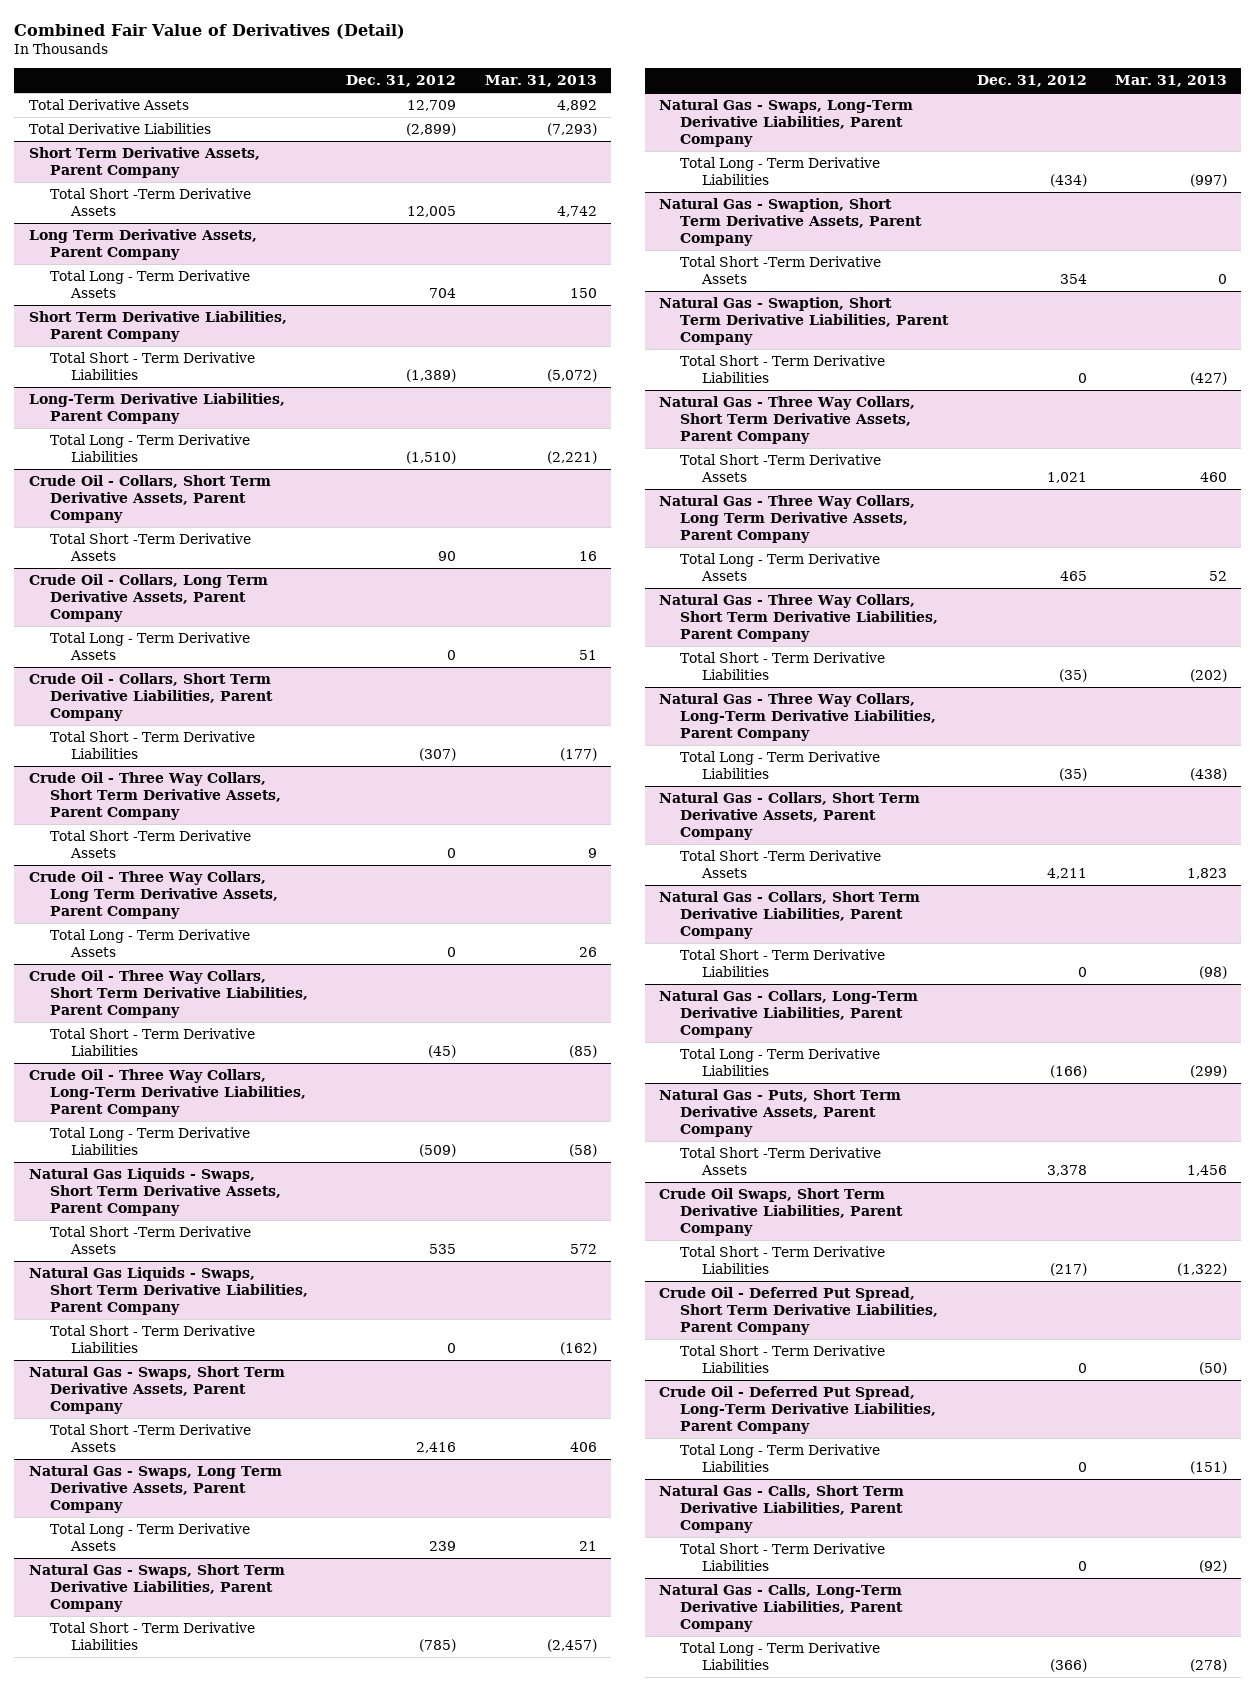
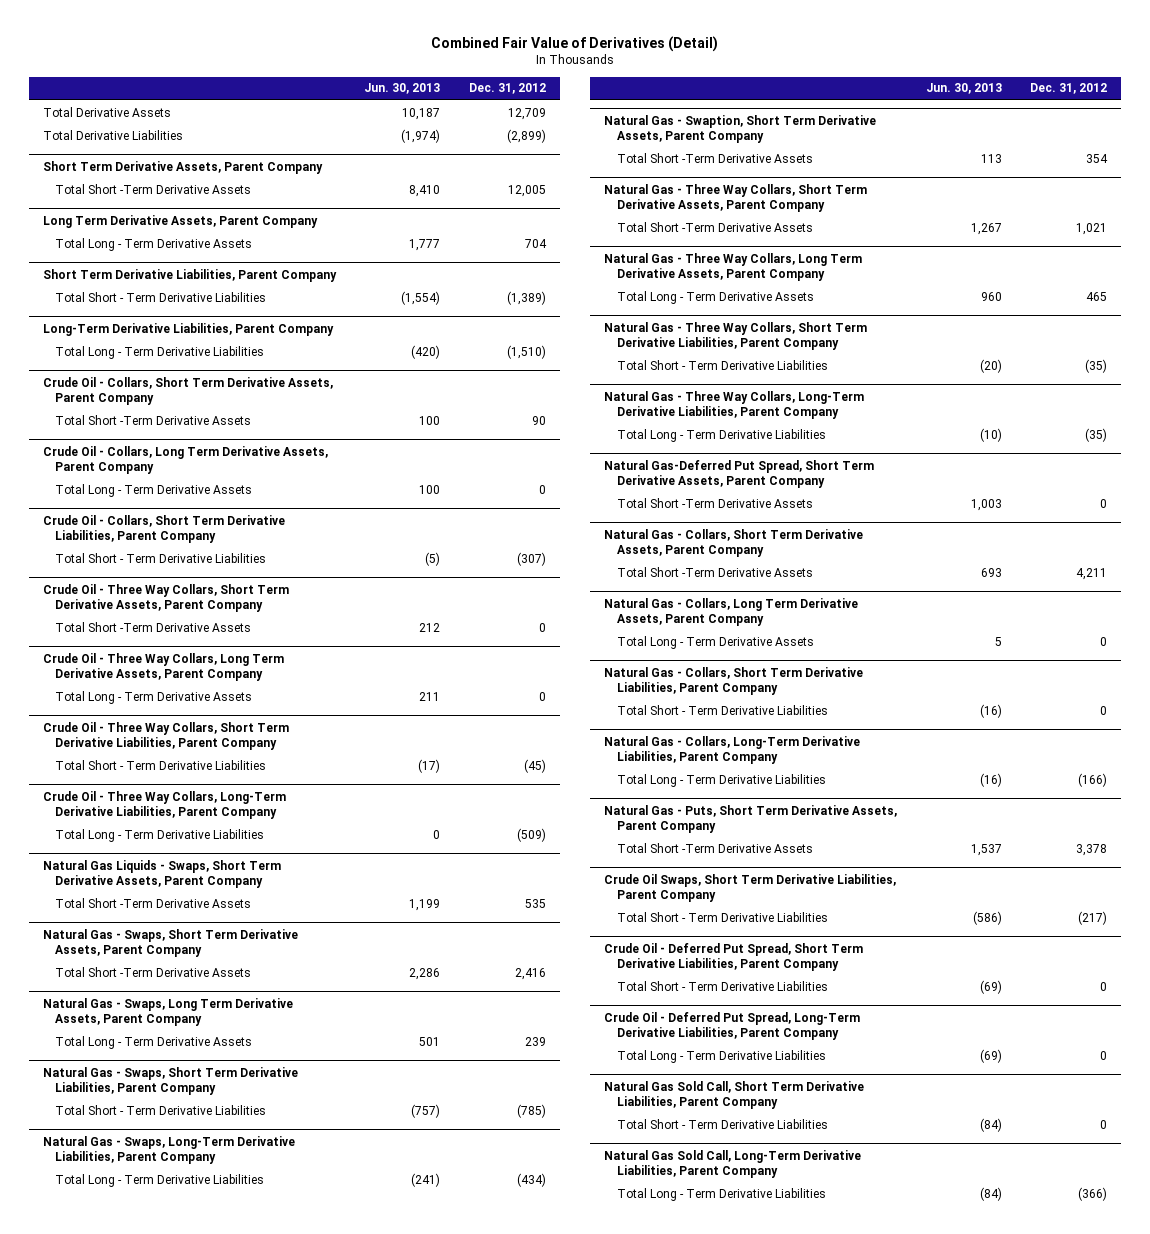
[484,75,597,88] Mar. 31, 2013 -> none
none -> [364,83,441,95] Jun. 30, 2013
[28,1267,308,1316] Natural Gas Liquids - Swaps, Short Term Derivative Liabilities, Parent Company -> none
[49,1325,255,1354] Total Short - Term Derivative Liabilities -> none
[659,297,950,346] Natural Gas - Swaption, Short Term Derivative Liabilities, Parent Company -> none
[680,355,886,384] Total Short - Term Derivative Liabilities -> none
none -> [604,459,875,489] Natural Gas-Deferred Put Spread, Short Term Derivative Assets, Parent Company
none -> [616,497,813,508] Total Short -Term Derivative Assets
none -> [604,597,859,627] Natural Gas - Collars, Long Term Derivative Assets, Parent Company
none -> [616,635,814,649] Total Long - Term Derivative Assets
[659,1485,905,1534] Natural Gas - Calls, Short Term Derivative Liabilities, Parent Company -> [604,1080,865,1110] Natural Gas Sold Call, Short Term Derivative Liabilities, Parent Company
[659,1584,904,1633] Natural Gas - Calls, Long-Term Derivative Liabilities, Parent Company -> [604,1149,862,1179] Natural Gas Sold Call, Long-Term Derivative Liabilities, Parent Company

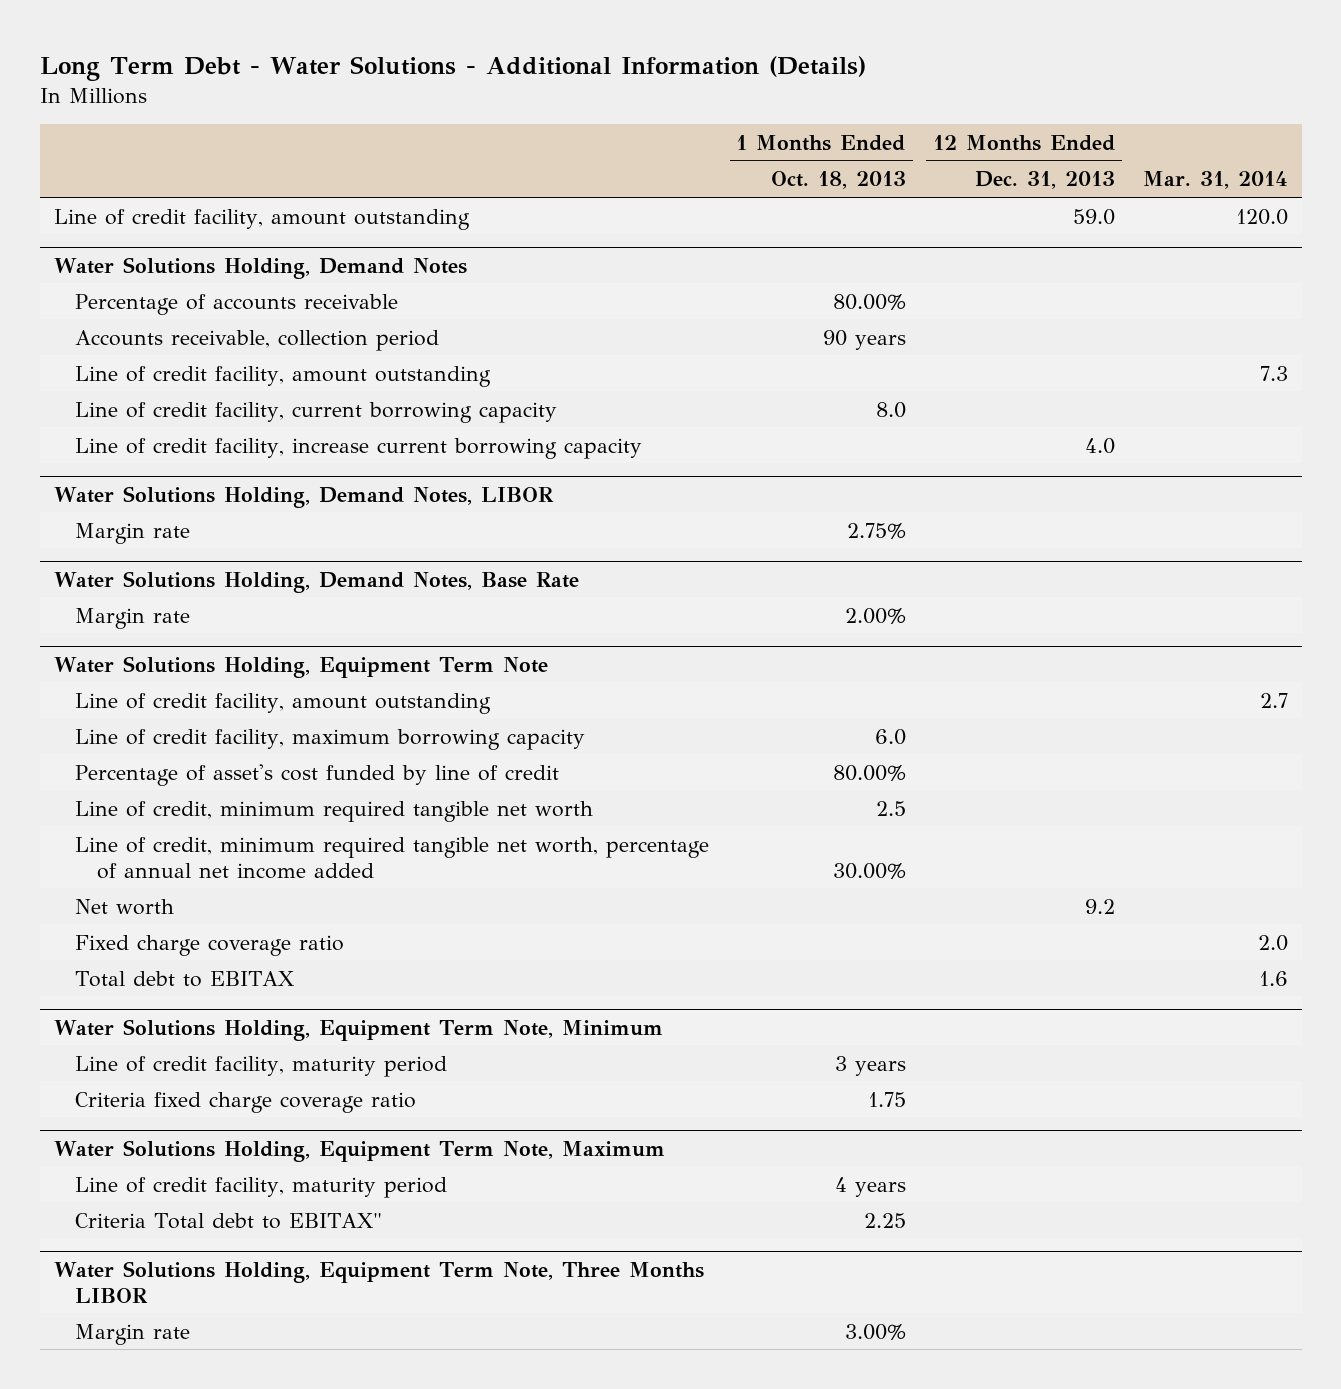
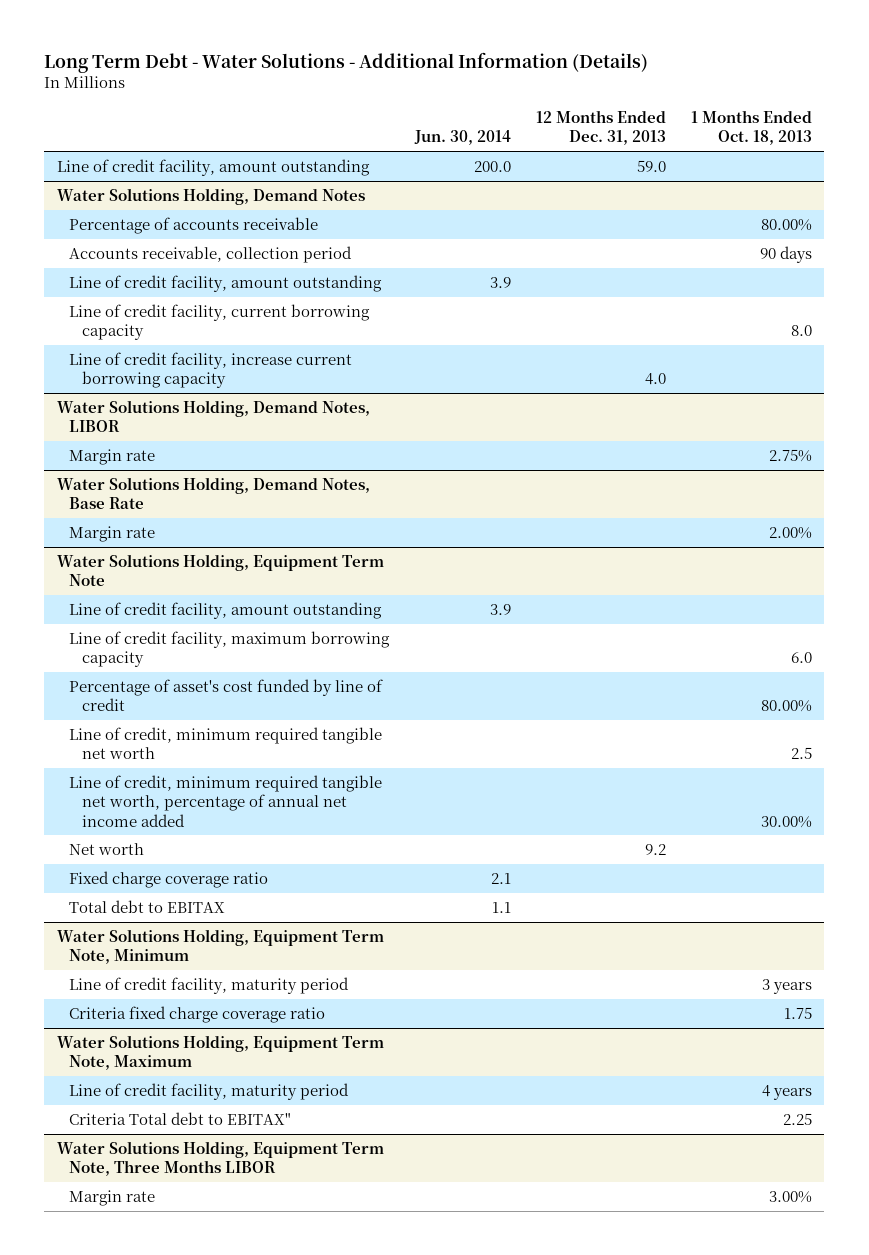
[1142,171,1288,190] Mar. 31, 2014 -> none
none -> [413,130,511,146] Jun. 30, 2014
[822,329,906,350] 90 years -> [759,245,812,263] 90 days

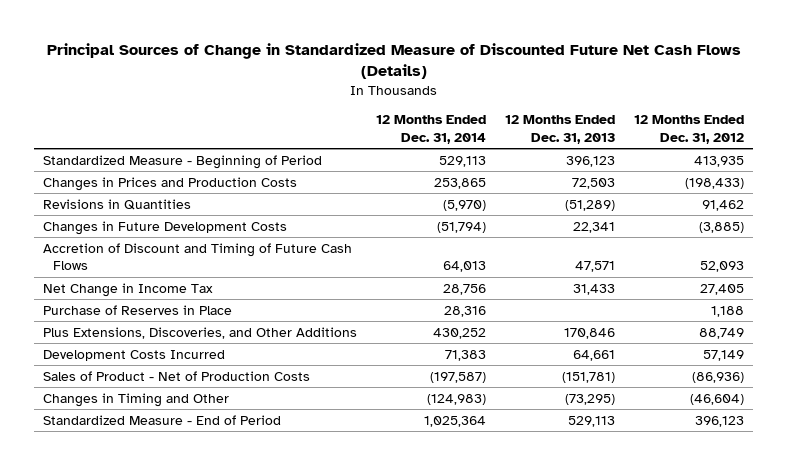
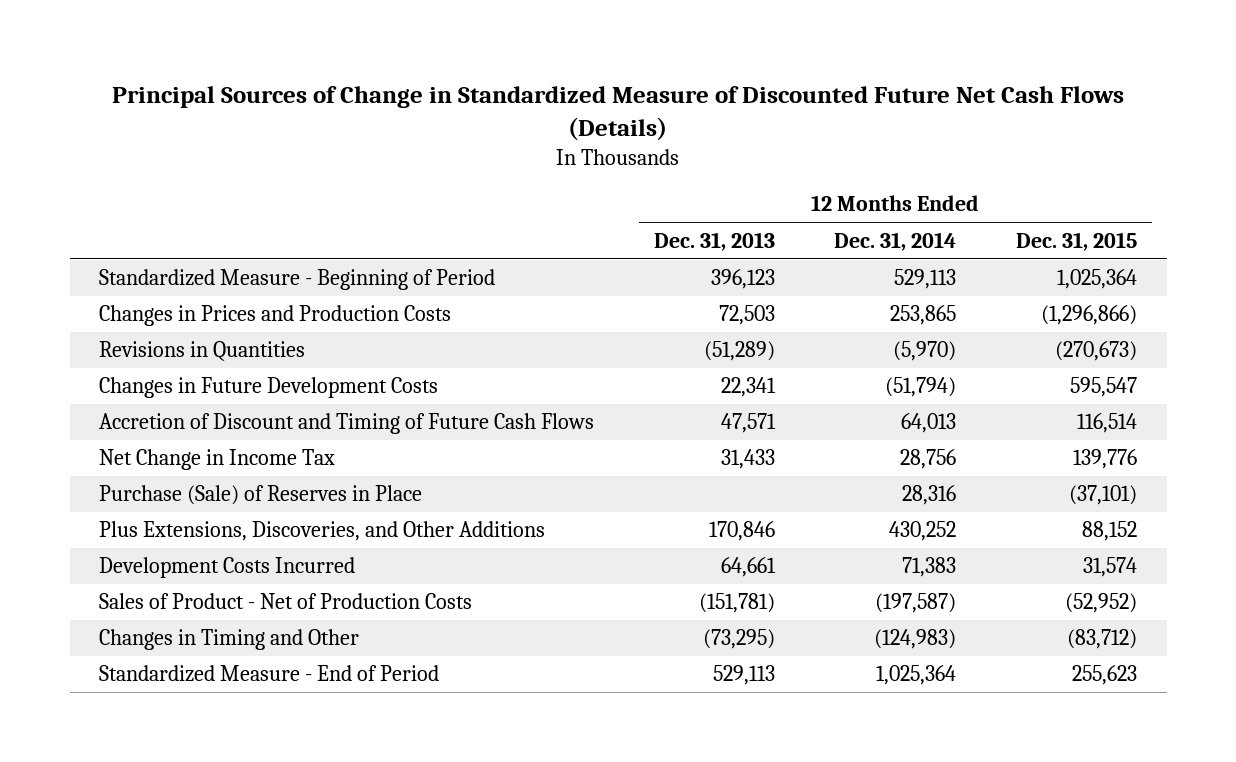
[633,115,744,145] 12 Months Ended Dec. 31, 2012 -> none
none -> [1015,231,1137,251] Dec. 31, 2015
[43,304,233,315] Purchase of Reserves in Place -> [99,485,423,506] Purchase (Sale) of Reserves in Place

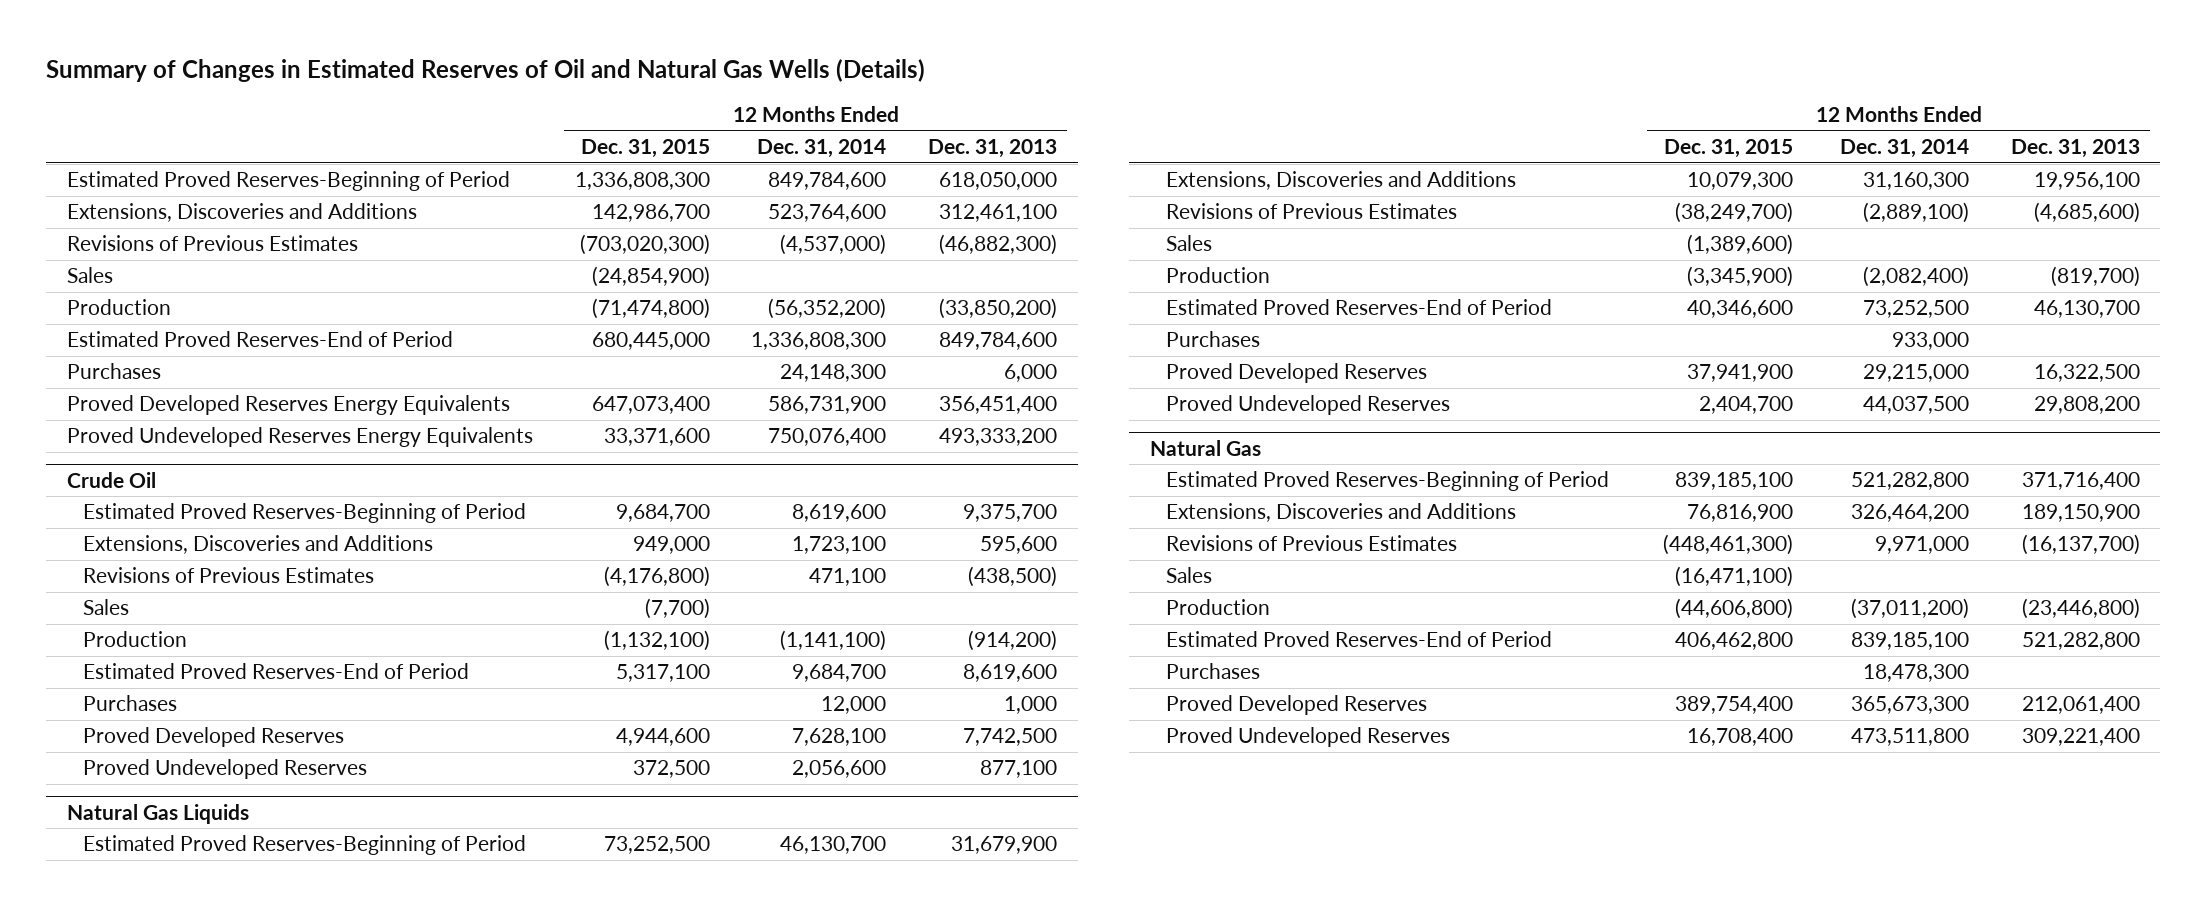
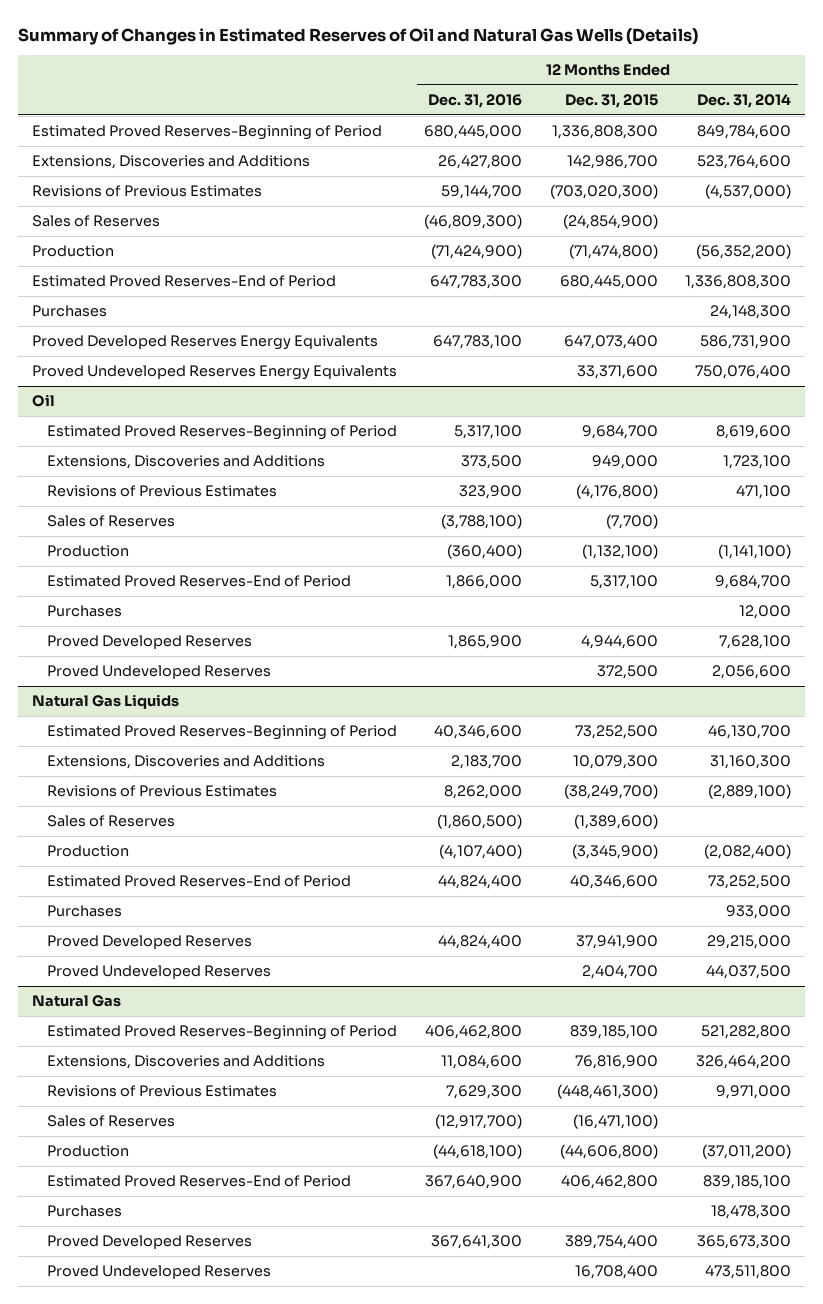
[927,139,1057,159] Dec. 31, 2013 -> none
none -> [428,94,523,109] Dec. 31, 2016
[67,267,114,284] Sales -> [31,215,160,228] Sales of Reserves
[67,471,157,488] Crude Oil -> [31,394,55,408] Oil
[83,599,130,616] Sales -> [46,515,175,528] Sales of Reserves
[1166,235,1213,252] Sales -> [46,815,175,828] Sales of Reserves
[1166,567,1213,584] Sales -> [46,1115,175,1128] Sales of Reserves

